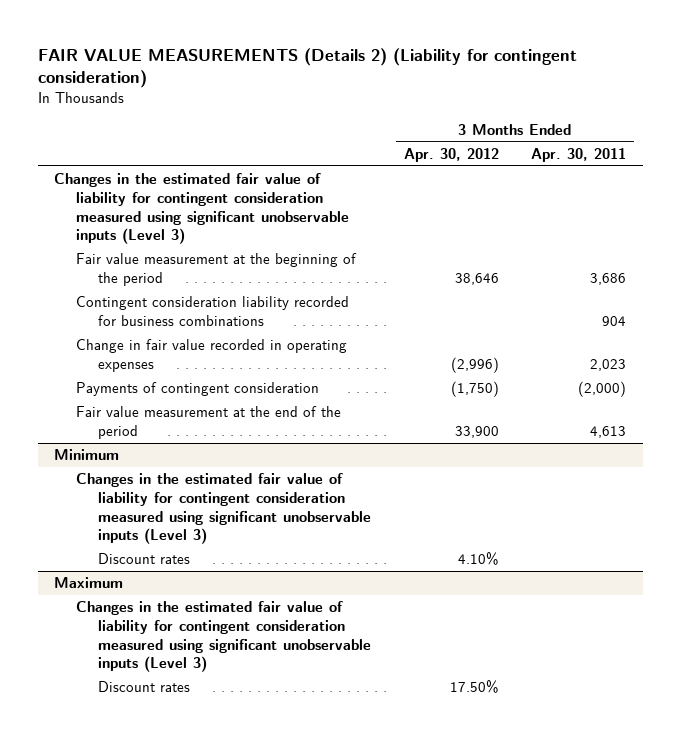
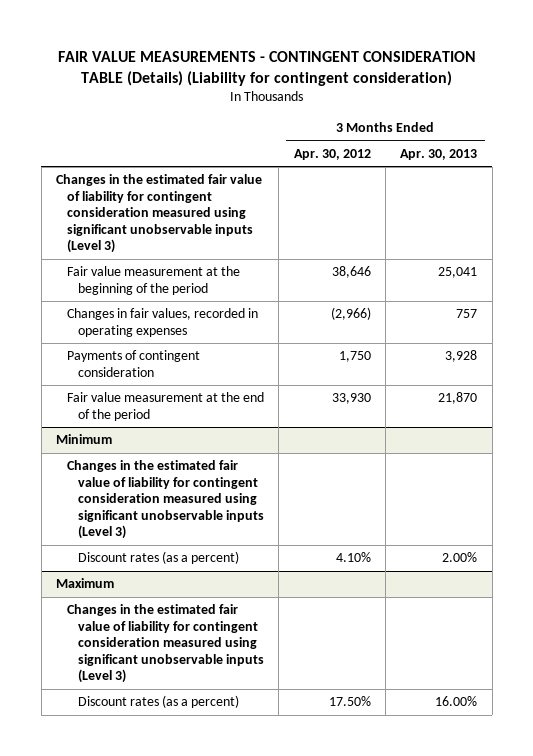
[37,47,577,89] FAIR VALUE MEASUREMENTS (Details 2) (Liability for contingent consideration) -> [57,50,476,86] FAIR VALUE MEASUREMENTS - CONTINGENT CONSIDERATION TABLE (Details) (Liability for contingent consideration)
[531,147,627,162] Apr. 30, 2011 -> none
none -> [400,148,478,160] Apr. 30, 2013
[76,296,350,326] Contingent consideration liability recorded for business combinations -> none
[76,339,348,372] Change in fair value recorded in operating expenses -> [66,308,258,337] Changes in fair values, recorded in operating expenses
[450,356,499,373] (2,996) -> [330,307,371,321] (2,966)
[450,381,499,398] (1,750) -> [338,351,371,363] 1,750
[454,425,499,438] 33,900 -> [331,393,371,405] 33,930
[98,553,191,565] Discount rates -> [77,551,239,565] Discount rates (as a percent)
[98,681,191,693] Discount rates -> [77,695,239,709] Discount rates (as a percent)

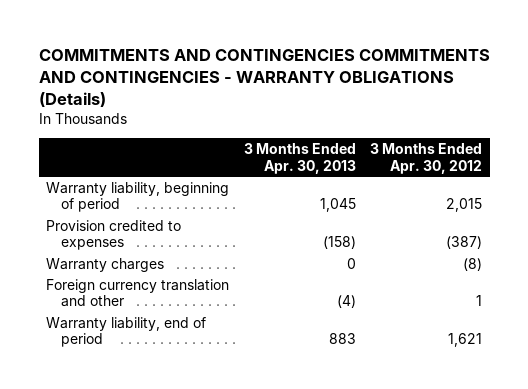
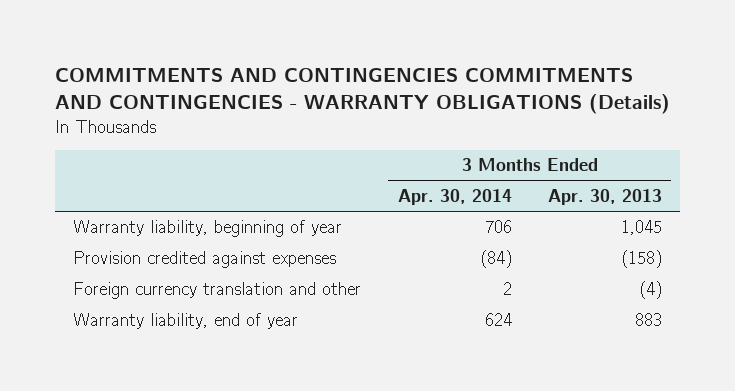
[370,142,483,174] 3 Months Ended Apr. 30, 2012 -> none
none -> [397,189,512,206] Apr. 30, 2014
[45,257,164,272] Warranty charges -> none
[45,181,229,213] Warranty liability, beginning of period -> [73,220,343,238] Warranty liability, beginning of year
[45,219,181,251] Provision credited to expenses -> [73,251,337,269] Provision credited against expenses
[45,316,206,348] Warranty liability, end of period -> [73,313,299,330] Warranty liability, end of year

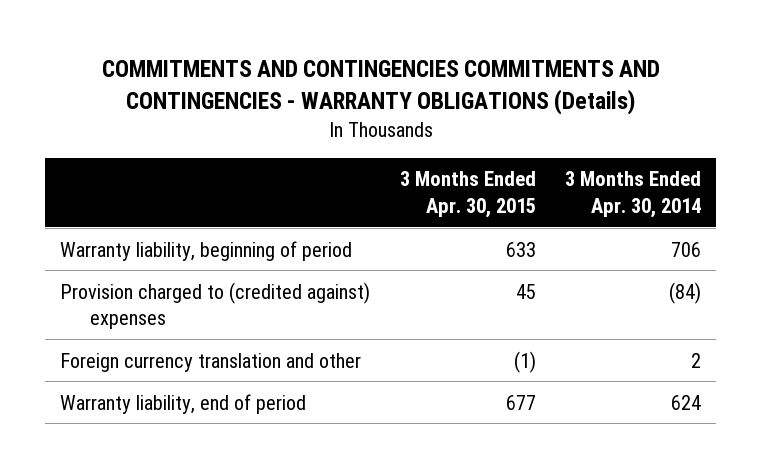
[548,189,663,206] Apr. 30, 2013 -> none
none -> [399,171,536,219] 3 Months Ended Apr. 30, 2015
[73,220,343,238] Warranty liability, beginning of year -> [60,240,353,261] Warranty liability, beginning of period
[73,251,337,269] Provision credited against expenses -> [60,281,371,330] Provision charged to (credited against) expenses
[73,313,299,330] Warranty liability, end of year -> [60,393,307,414] Warranty liability, end of period

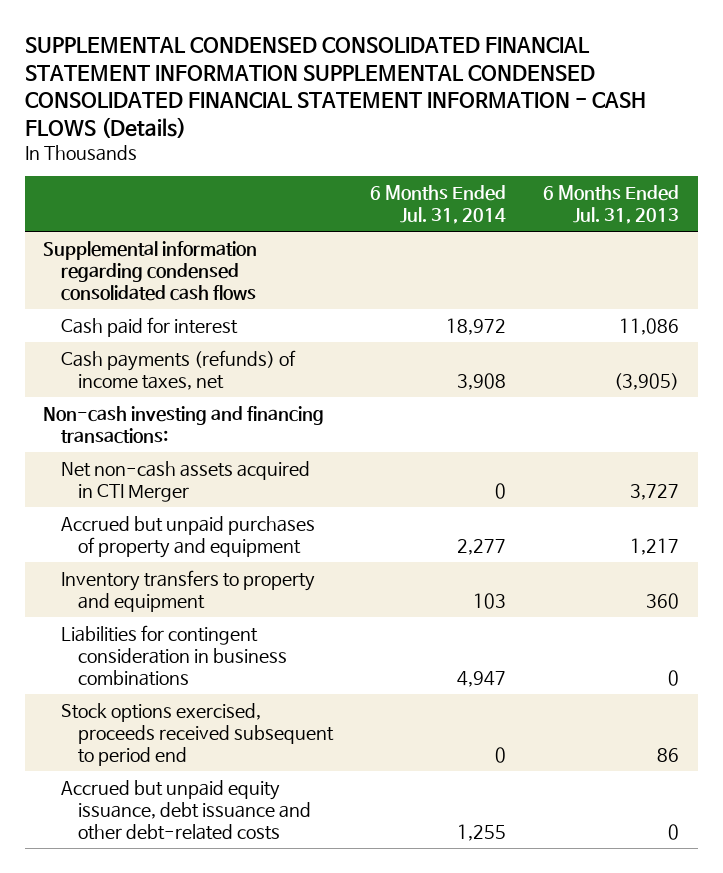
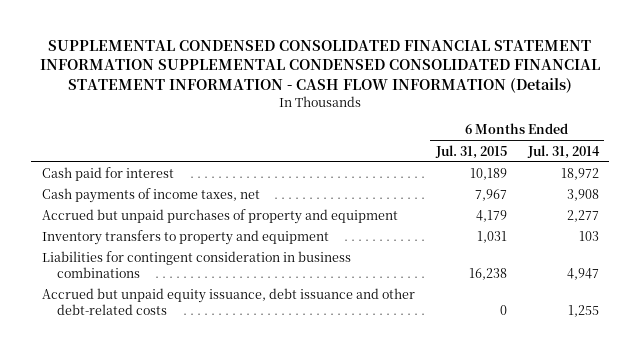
[24,37,646,138] SUPPLEMENTAL CONDENSED CONSOLIDATED FINANCIAL STATEMENT INFORMATION SUPPLEMENTAL CONDENSED CONSOLIDATED FINANCIAL STATEMENT INFORMATION - CASH FLOWS (Details) -> [40,39,601,93] SUPPLEMENTAL CONDENSED CONSOLIDATED FINANCIAL STATEMENT INFORMATION SUPPLEMENTAL CONDENSED CONSOLIDATED FINANCIAL STATEMENT INFORMATION - CASH FLOW INFORMATION (Details)
[543,185,680,225] 6 Months Ended Jul. 31, 2013 -> none
none -> [434,144,507,159] Jul. 31, 2015
[43,241,258,301] Supplemental information regarding condensed consolidated cash flows -> none
[43,406,325,444] Non-cash investing and financing transactions: -> none
[60,461,310,502] Net non-cash assets acquired in CTI Merger -> none
[60,350,296,390] Cash payments (refunds) of income taxes, net -> [41,188,260,204] Cash payments of income taxes, net
[60,703,335,766] Stock options exercised, proceeds received subsequent to period end -> none

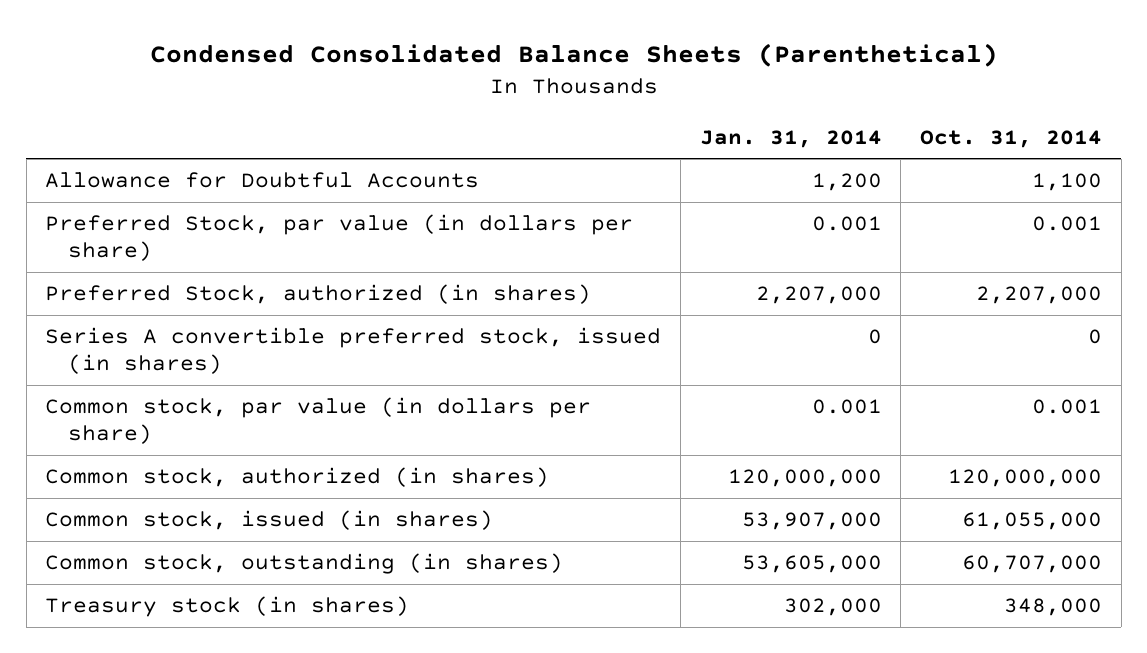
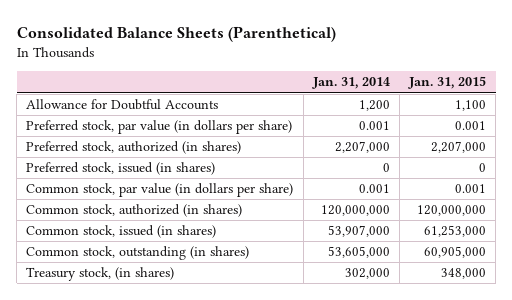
[149,42,998,67] Condensed Consolidated Balance Sheets (Parenthetical) -> [16,26,336,43] Consolidated Balance Sheets (Parenthetical)
[919,129,1102,148] Oct. 31, 2014 -> none
none -> [408,76,487,90] Jan. 31, 2015
[45,214,634,261] Preferred Stock, par value (in dollars per share) -> [26,120,293,135] Preferred stock, par value (in dollars per share)
[45,284,592,305] Preferred Stock, authorized (in shares) -> [26,141,242,155] Preferred stock, authorized (in shares)
[45,327,662,374] Series A convertible preferred stock, issued (in shares) -> [26,162,216,176] Preferred stock, issued (in shares)
[45,596,410,618] Treasury stock (in shares) -> [26,267,175,282] Treasury stock, (in shares)

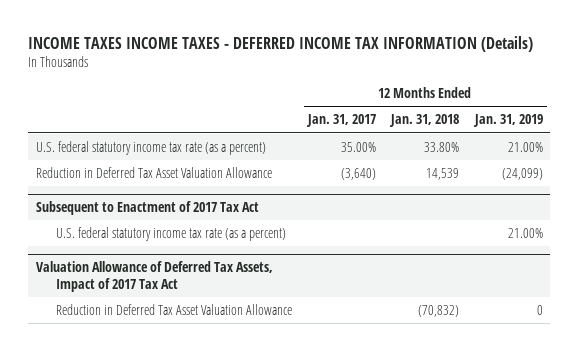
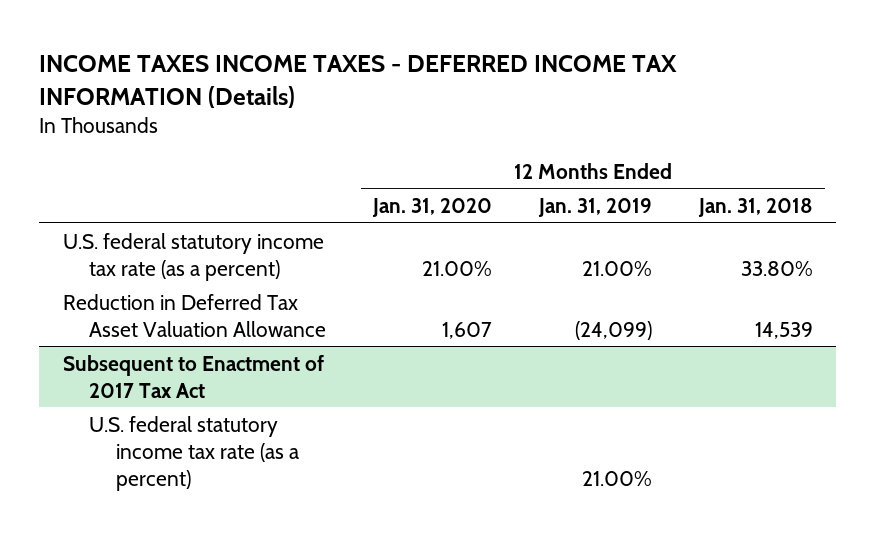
[305,114,376,128] Jan. 31, 2017 -> none
none -> [371,198,492,218] Jan. 31, 2020
[35,261,273,292] Valuation Allowance of Deferred Tax Assets, Impact of 2017 Tax Act -> none
[56,303,293,315] Reduction in Deferred Tax Asset Valuation Allowance -> none

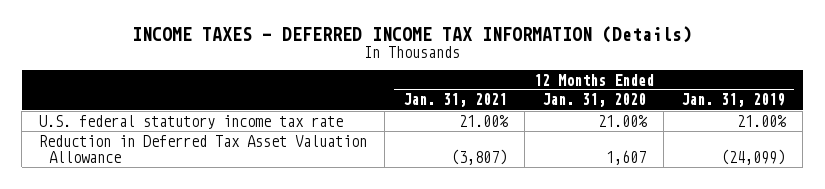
[39,54,678,108] INCOME TAXES INCOME TAXES - DEFERRED INCOME TAX INFORMATION (Details) -> [132,25,693,43] INCOME TAXES - DEFERRED INCOME TAX INFORMATION (Details)
[697,198,813,218] Jan. 31, 2018 -> none
none -> [402,93,507,108] Jan. 31, 2021
[62,232,324,281] U.S. federal statutory income tax rate (as a percent) -> [39,114,344,129] U.S. federal statutory income tax rate
[62,354,324,398] Subsequent to Enactment of 2017 Tax Act -> none
[89,415,299,491] U.S. federal statutory income tax rate (as a percent) -> none

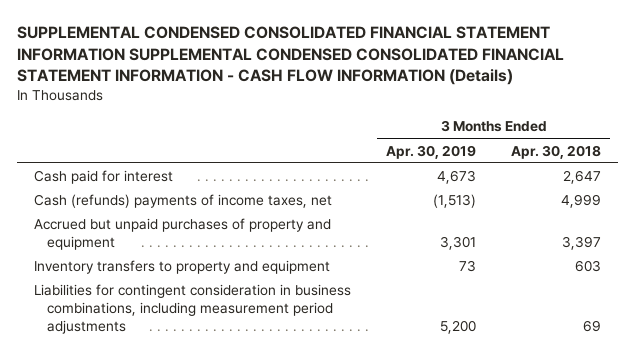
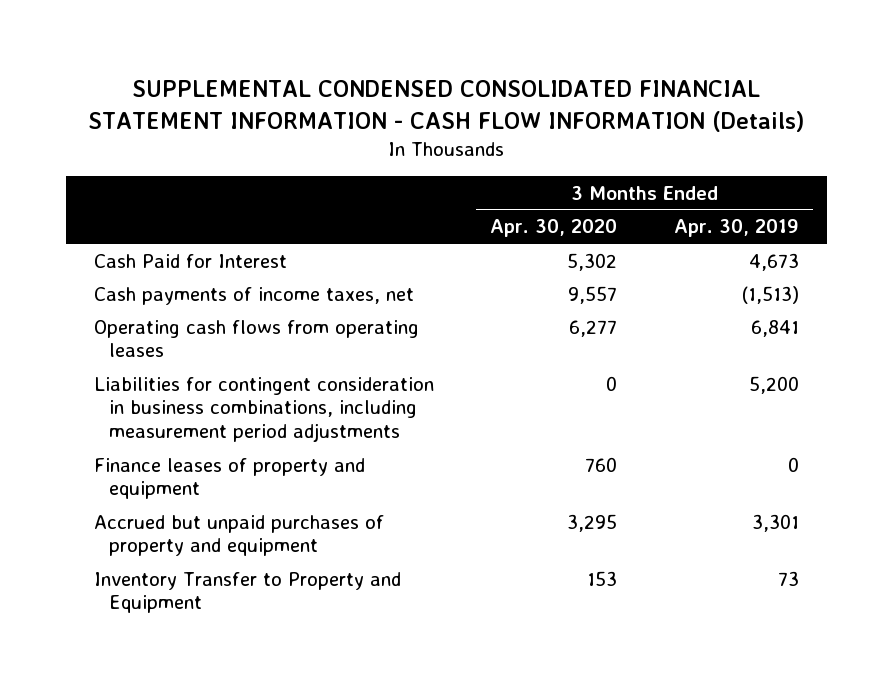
[16,26,564,86] SUPPLEMENTAL CONDENSED CONSOLIDATED FINANCIAL STATEMENT INFORMATION SUPPLEMENTAL CONDENSED CONSOLIDATED FINANCIAL STATEMENT INFORMATION - CASH FLOW INFORMATION (Details) -> [88,80,805,132] SUPPLEMENTAL CONDENSED CONSOLIDATED FINANCIAL STATEMENT INFORMATION - CASH FLOW INFORMATION (Details)
[510,144,601,159] Apr. 30, 2018 -> none
none -> [490,219,618,238] Apr. 30, 2020
[34,260,331,275] Inventory transfers to property and equipment -> none
[34,170,174,185] Cash paid for interest -> [93,253,287,268] Cash Paid for Interest
[34,194,333,209] Cash (refunds) payments of income taxes, net -> [93,286,414,305] Cash payments of income taxes, net
none -> [93,319,419,358] Operating cash flows from operating leases
none -> [93,457,365,500] Finance leases of property and equipment
[34,218,332,250] Accrued but unpaid purchases of property and equipment -> [93,514,384,557] Accrued but unpaid purchases of property and equipment
none -> [93,571,401,614] Inventory Transfer to Property and Equipment

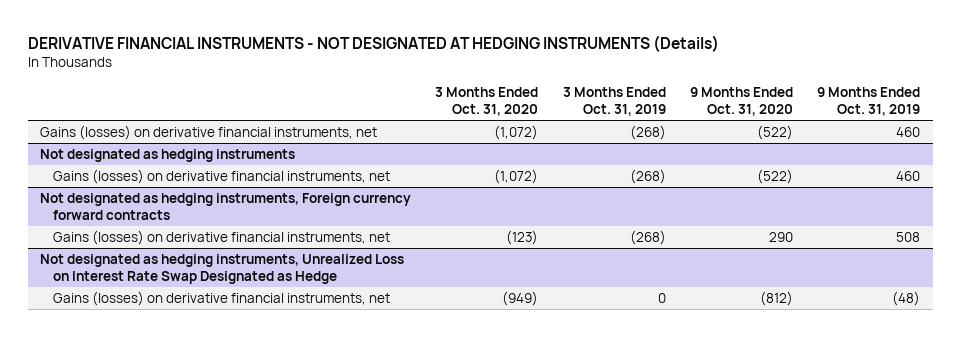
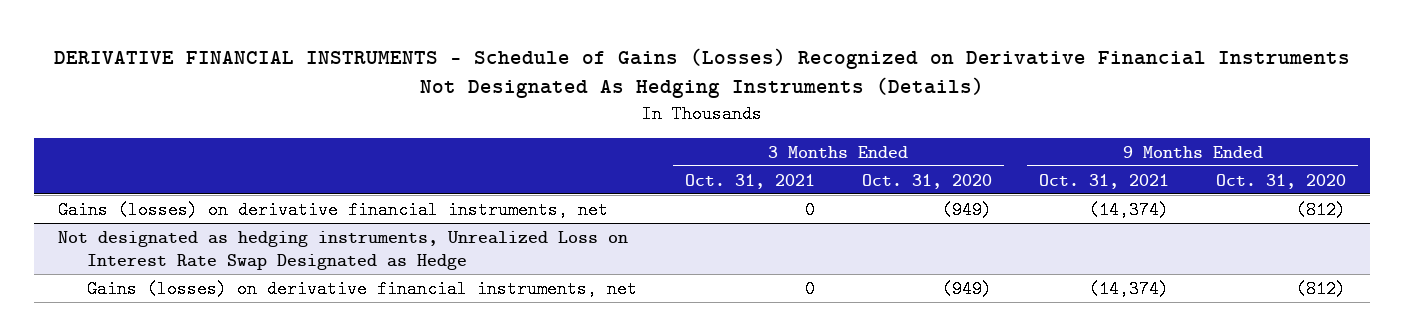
[27,34,719,52] DERIVATIVE FINANCIAL INSTRUMENTS - NOT DESIGNATED AT HEDGING INSTRUMENTS (Details) -> [54,47,1351,99] DERIVATIVE FINANCIAL INSTRUMENTS - Schedule of Gains (Losses) Recognized on Derivative Financial Instruments Not Designated As Hedging Instruments (Details)
[562,86,666,117] 3 Months Ended Oct. 31, 2019 -> none
[817,86,921,117] 9 Months Ended Oct. 31, 2019 -> none
none -> [684,173,815,189] Oct. 31, 2021
none -> [1039,173,1170,189] Oct. 31, 2021
[39,149,295,163] Not designated as hedging instruments -> none
[53,169,391,185] Gains (losses) on derivative financial instruments, net -> none
[39,193,411,221] Not designated as hedging instruments, Foreign currency forward contracts -> none
[53,230,391,246] Gains (losses) on derivative financial instruments, net -> none
[494,125,539,141] (1,072) -> [941,200,992,219] (949)
[757,125,794,141] (522) -> [1296,200,1347,219] (812)

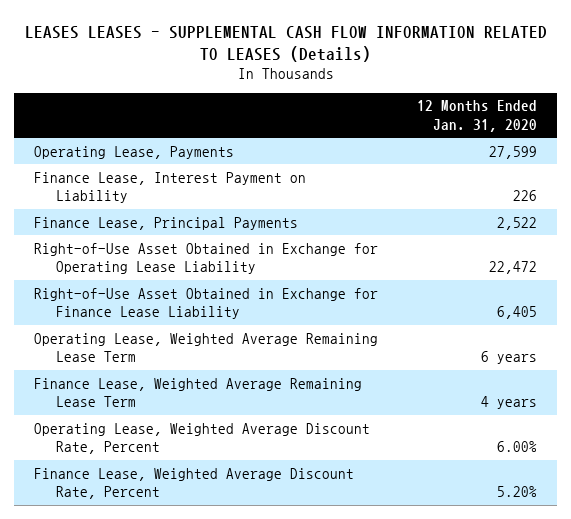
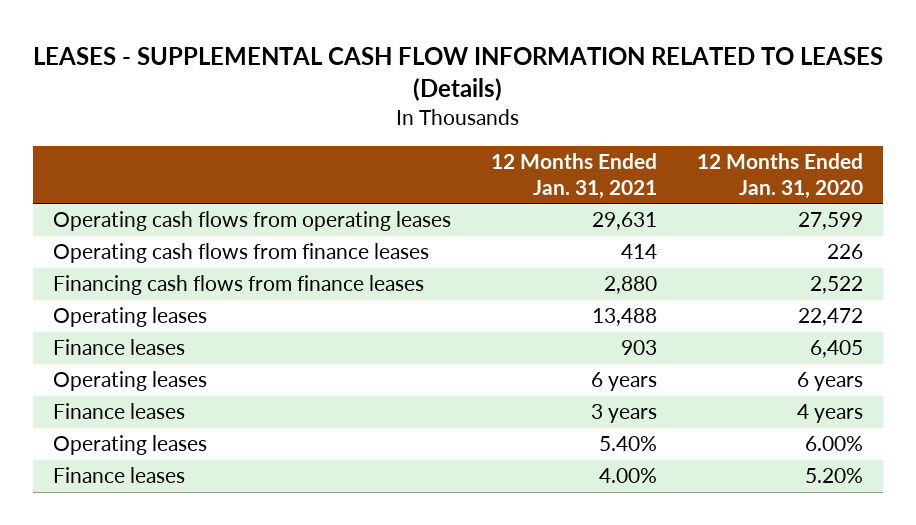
[24,25,547,62] LEASES LEASES - SUPPLEMENTAL CASH FLOW INFORMATION RELATED TO LEASES (Details) -> [32,46,883,102] LEASES - SUPPLEMENTAL CASH FLOW INFORMATION RELATED TO LEASES (Details)
none -> [490,153,657,199] 12 Months Ended Jan. 31, 2021
[34,145,235,159] Operating Lease, Payments -> [52,211,451,232] Operating cash flows from operating leases
[34,171,307,204] Finance Lease, Interest Payment on Liability -> [52,243,429,264] Operating cash flows from finance leases
[34,216,299,230] Finance Lease, Principal Payments -> [52,275,424,296] Financing cash flows from finance leases
[34,242,379,275] Right-of-Use Asset Obtained in Exchange for Operating Lease Liability -> [52,307,207,328] Operating leases
[34,287,379,320] Right-of-Use Asset Obtained in Exchange for Finance Lease Liability -> [52,339,185,356] Finance leases
[34,332,379,363] Operating Lease, Weighted Average Remaining Lease Term -> [52,371,207,392] Operating leases
[34,377,363,408] Finance Lease, Weighted Average Remaining Lease Term -> [52,403,185,420] Finance leases
[34,422,371,455] Operating Lease, Weighted Average Discount Rate, Percent -> [52,435,207,456] Operating leases
[34,467,355,500] Finance Lease, Weighted Average Discount Rate, Percent -> [52,467,185,484] Finance leases

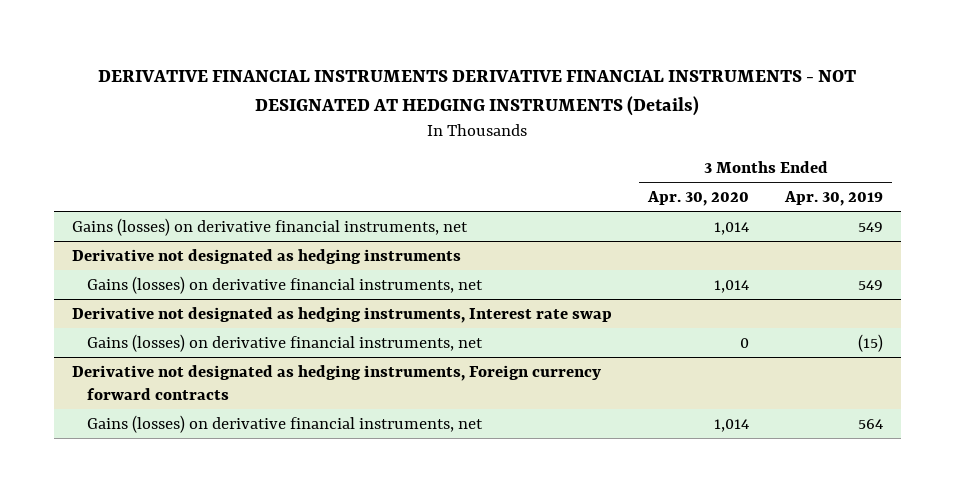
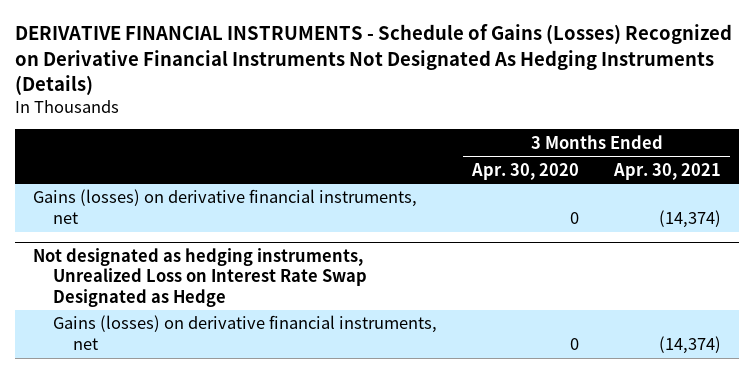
[98,70,857,116] DERIVATIVE FINANCIAL INSTRUMENTS DERIVATIVE FINANCIAL INSTRUMENTS - NOT DESIGNATED AT HEDGING INSTRUMENTS (Details) -> [14,24,732,95] DERIVATIVE FINANCIAL INSTRUMENTS - Schedule of Gains (Losses) Recognized on Derivative Financial Instruments Not Designated As Hedging Instruments (Details)
[784,191,884,207] Apr. 30, 2019 -> none
none -> [613,162,722,180] Apr. 30, 2021
[71,217,468,236] Gains (losses) on derivative financial instruments, net -> none
[71,248,461,264] Derivative not designated as hedging instruments -> none
[86,275,483,294] Gains (losses) on derivative financial instruments, net -> none
[71,306,612,323] Derivative not designated as hedging instruments, Interest rate swap -> none
[71,364,601,400] Derivative not designated as hedging instruments, Foreign currency forward contracts -> none
none -> [32,247,367,307] Not designated as hedging instruments, Unrealized Loss on Interest Rate Swap Designated as Hedge
[713,418,749,432] 1,014 -> [569,337,579,350] 0

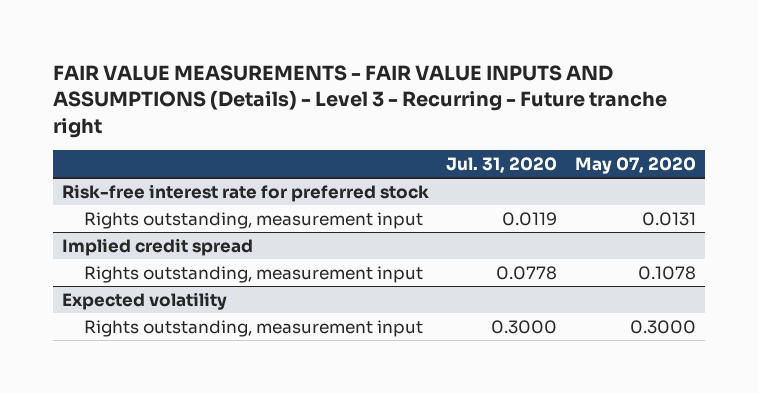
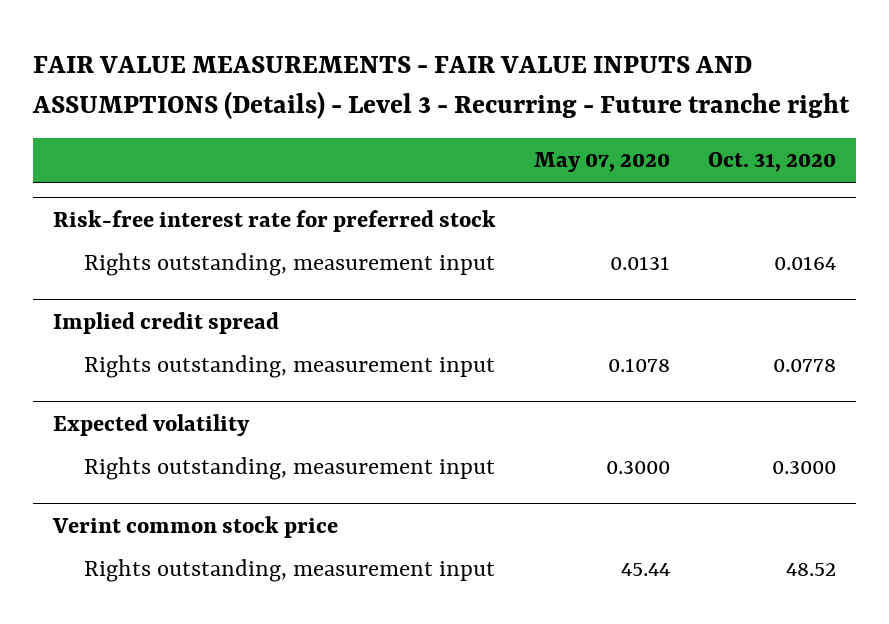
[446,156,558,173] Jul. 31, 2020 -> none
none -> [708,152,837,173] Oct. 31, 2020
none -> [51,515,338,538] Verint common stock price
none -> [84,559,496,583] Rights outstanding, measurement input

